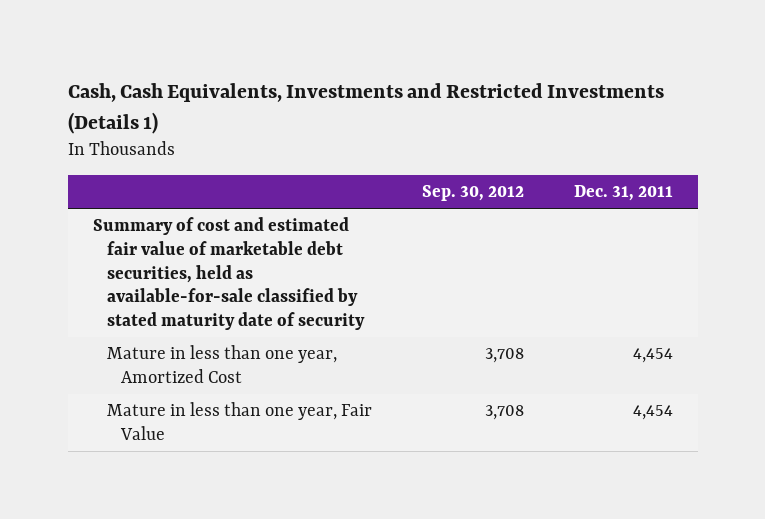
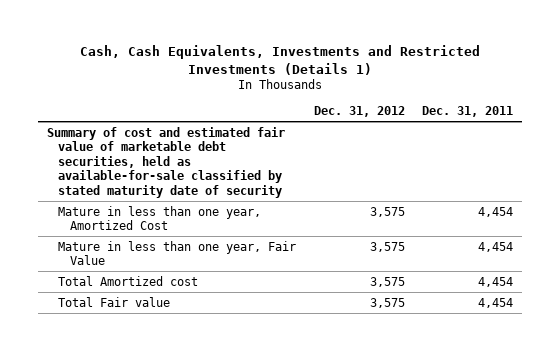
[421,185,524,202] Sep. 30, 2012 -> none
none -> [313,105,405,117] Dec. 31, 2012
none -> [58,275,199,286] Total Amortized cost
none -> [58,296,171,307] Total Fair value

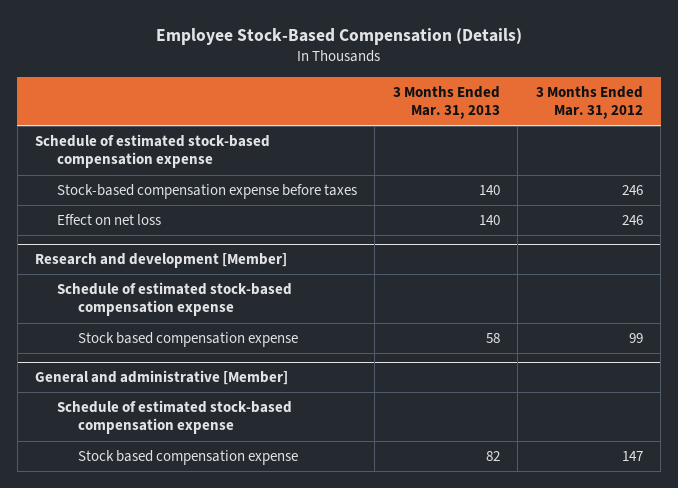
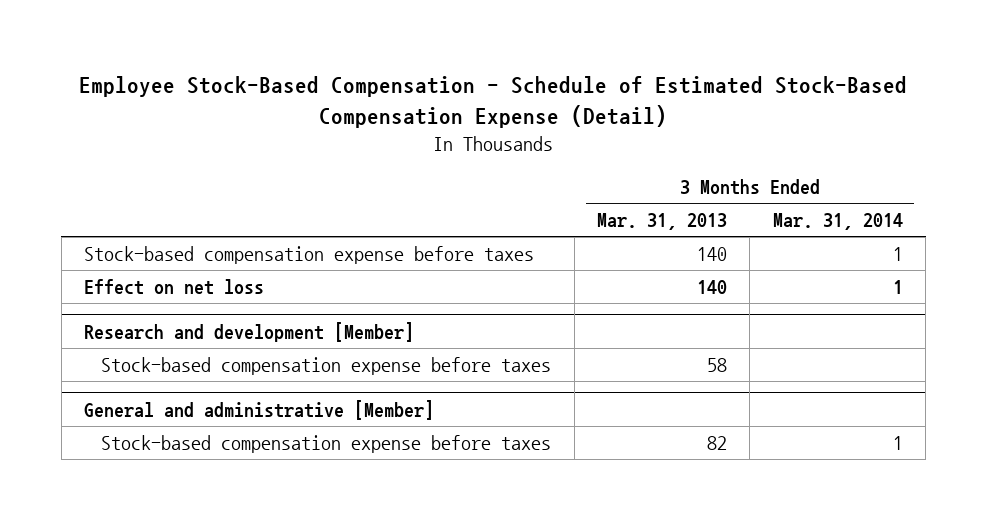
[155,27,522,45] Employee Stock-Based Compensation (Details) -> [79,76,908,129] Employee Stock-Based Compensation - Schedule of Estimated Stock-Based Compensation Expense (Detail)
[535,85,643,119] 3 Months Ended Mar. 31, 2012 -> none
none -> [772,213,903,231] Mar. 31, 2014
[35,134,271,169] Schedule of estimated stock-based compensation expense -> none
[56,282,292,317] Schedule of estimated stock-based compensation expense -> none
[77,332,298,348] Stock based compensation expense -> [101,357,552,376] Stock-based compensation expense before taxes
[56,400,292,435] Schedule of estimated stock-based compensation expense -> none
[77,450,298,466] Stock based compensation expense -> [101,435,552,454] Stock-based compensation expense before taxes

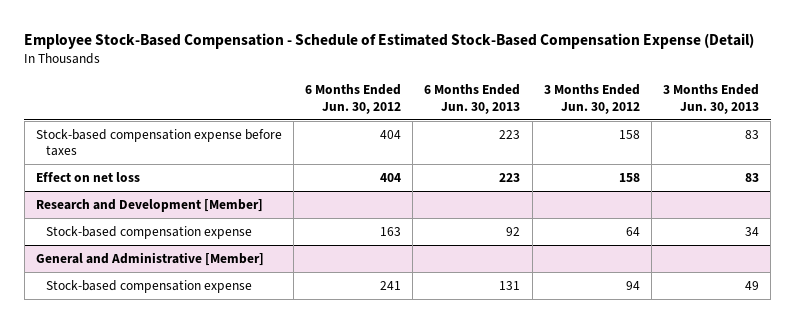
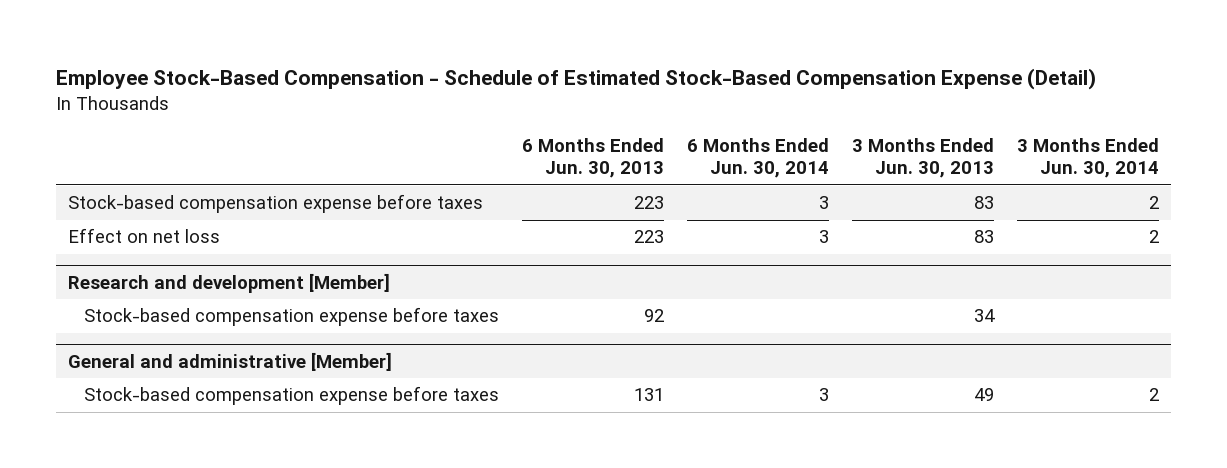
[305,84,402,114] 6 Months Ended Jun. 30, 2012 -> none
[543,84,640,114] 3 Months Ended Jun. 30, 2012 -> none
none -> [686,137,829,179] 6 Months Ended Jun. 30, 2014
none -> [1016,137,1159,179] 3 Months Ended Jun. 30, 2014
[35,198,263,212] Research and Development [Member] -> [67,272,390,293] Research and development [Member]
[46,225,253,239] Stock-based compensation expense -> [83,307,499,327] Stock-based compensation expense before taxes
[35,251,264,266] General and Administrative [Member] -> [67,351,392,371] General and administrative [Member]
[46,279,253,293] Stock-based compensation expense -> [83,386,499,406] Stock-based compensation expense before taxes

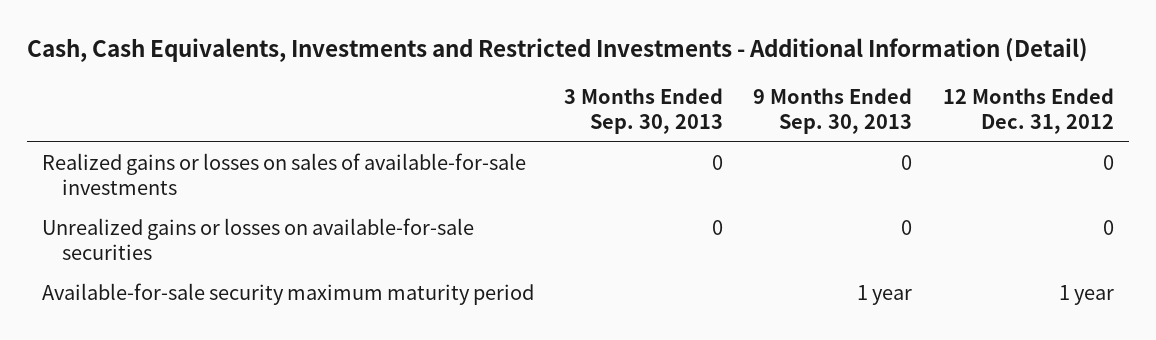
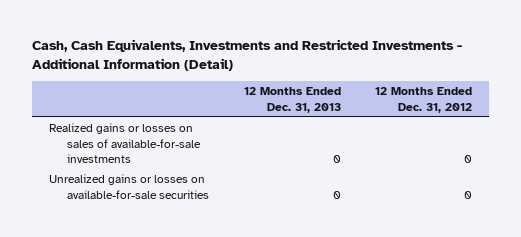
[564,88,724,134] 3 Months Ended Sep. 30, 2013 -> none
[753,88,913,134] 9 Months Ended Sep. 30, 2013 -> none
none -> [243,87,341,113] 12 Months Ended Dec. 31, 2013
[41,283,534,306] Available-for-sale security maximum maturity period -> none

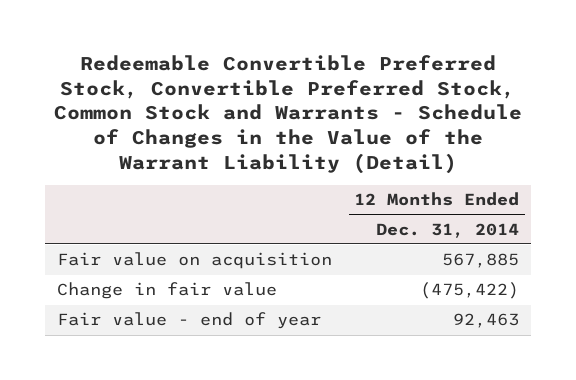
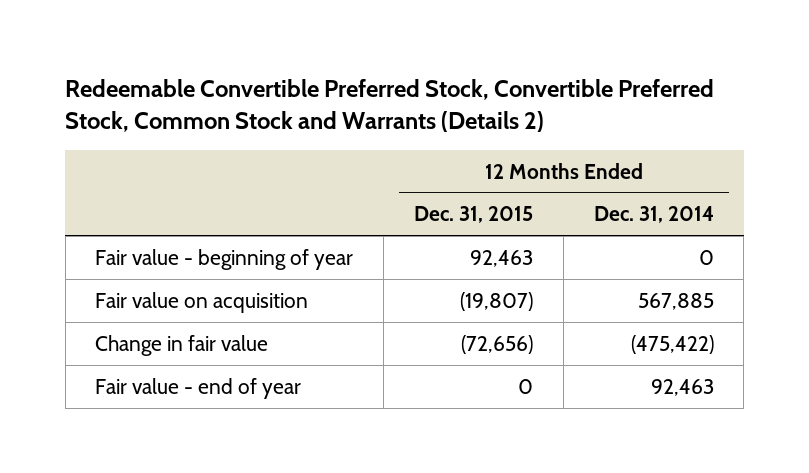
[54,55,523,174] Redeemable Convertible Preferred Stock, Convertible Preferred Stock, Common Stock and Warrants - Schedule of Changes in the Value of the Warrant Liability (Detail) -> [65,79,715,133] Redeemable Convertible Preferred Stock, Convertible Preferred Stock, Common Stock and Warrants (Details 2)
none -> [413,206,533,224] Dec. 31, 2015
none -> [95,248,354,270] Fair value - beginning of year

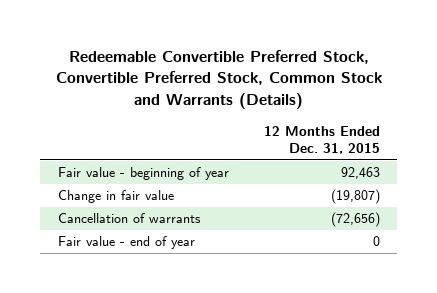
[65,79,715,133] Redeemable Convertible Preferred Stock, Convertible Preferred Stock, Common Stock and Warrants (Details 2) -> [55,49,382,110] Redeemable Convertible Preferred Stock, Convertible Preferred Stock, Common Stock and Warrants (Details)
[593,206,714,224] Dec. 31, 2014 -> none
[95,291,309,313] Fair value on acquisition -> none
[460,334,533,354] (72,656) -> [330,189,380,205] (19,807)
none -> [57,213,201,224] Cancellation of warrants

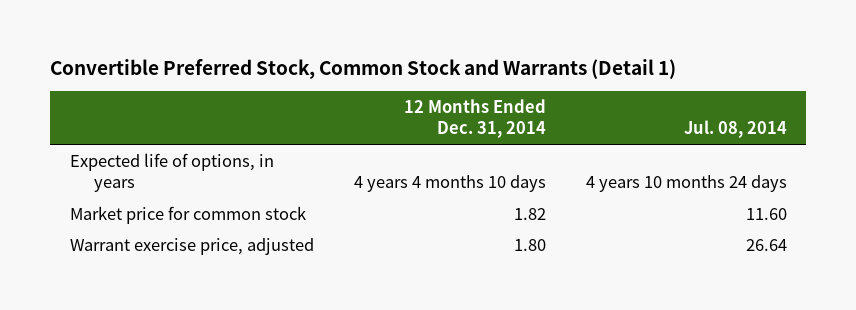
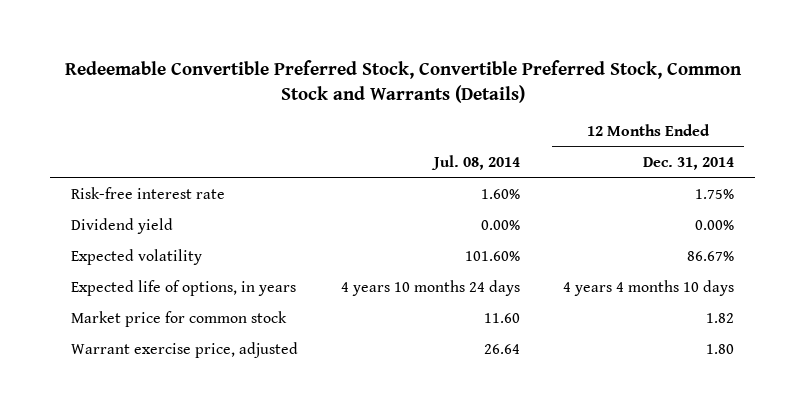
[49,59,676,80] Convertible Preferred Stock, Common Stock and Warrants (Detail 1) -> [64,59,742,103] Redeemable Convertible Preferred Stock, Convertible Preferred Stock, Common Stock and Warrants (Details)
none -> [71,187,226,200] Risk-free interest rate
none -> [71,218,174,235] Dividend yield
none -> [71,249,203,266] Expected volatility

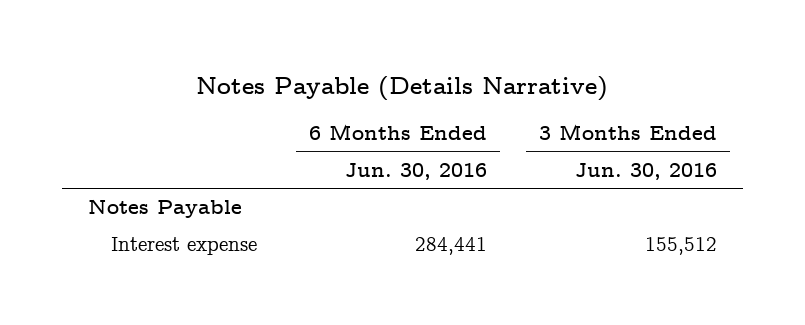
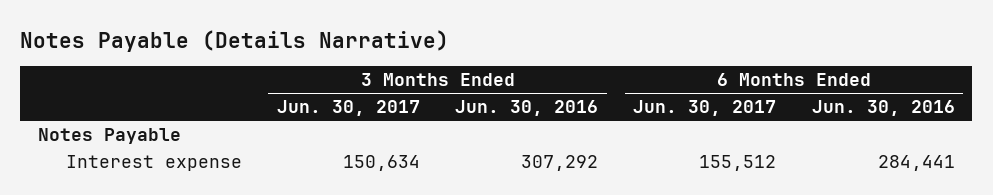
none -> [276,100,420,117] Jun. 30, 2017
none -> [633,100,777,117] Jun. 30, 2017
[644,237,717,256] 155,512 -> [521,155,599,172] 307,292

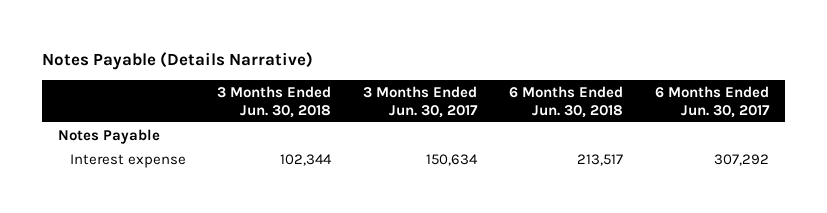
[455,100,599,117] Jun. 30, 2016 -> none
[811,100,955,117] Jun. 30, 2016 -> none
none -> [217,85,332,118] 3 Months Ended Jun. 30, 2018
none -> [508,85,623,118] 6 Months Ended Jun. 30, 2018
[699,155,777,172] 155,512 -> [713,153,769,166] 307,292

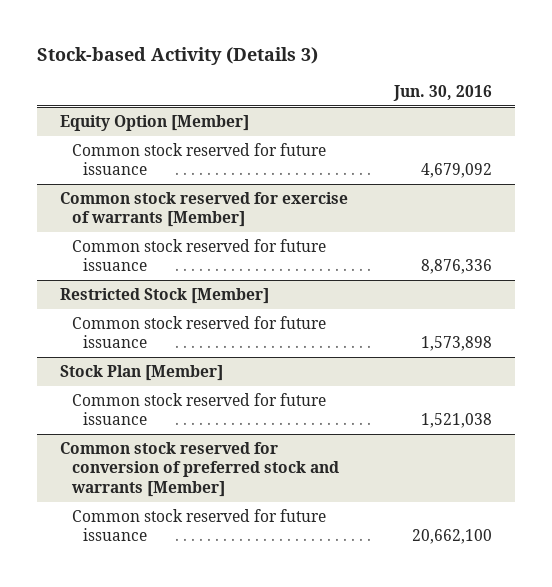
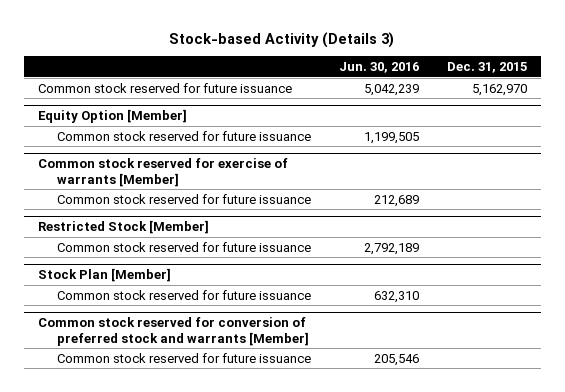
none -> [447,62,528,74] Dec. 31, 2015
none -> [37,82,292,93] Common stock reserved for future issuance
[421,163,493,179] 4,679,092 -> [364,131,420,144] 1,199,505
[421,259,493,275] 8,876,336 -> [374,194,420,207] 212,689
[421,336,493,352] 1,573,898 -> [364,242,420,255] 2,792,189
[421,413,493,429] 1,521,038 -> [374,290,420,303] 632,310
[412,529,493,545] 20,662,100 -> [374,353,420,366] 205,546

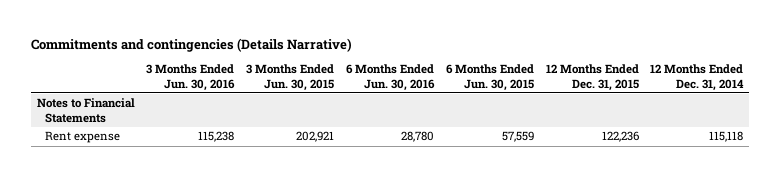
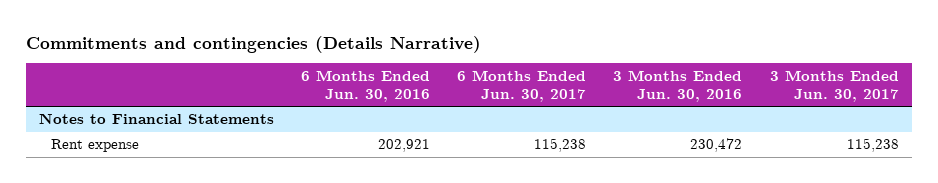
[246,64,335,91] 3 Months Ended Jun. 30, 2015 -> none
[445,64,534,91] 6 Months Ended Jun. 30, 2015 -> none
[545,64,639,91] 12 Months Ended Dec. 31, 2015 -> none
[650,64,745,91] 12 Months Ended Dec. 31, 2014 -> none
none -> [457,69,587,103] 6 Months Ended Jun. 30, 2017
none -> [769,69,899,103] 3 Months Ended Jun. 30, 2017
[198,131,235,143] 115,238 -> [690,138,743,153] 230,472
[401,131,435,143] 28,780 -> [378,139,431,153] 202,921

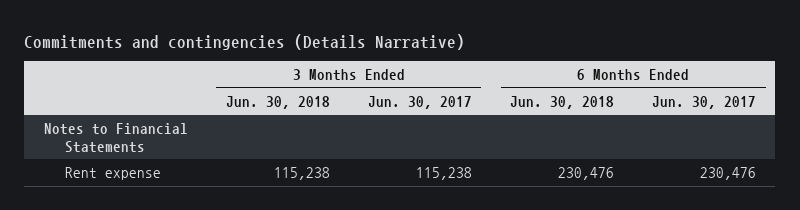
[301,69,431,103] 6 Months Ended Jun. 30, 2016 -> none
[613,69,743,103] 3 Months Ended Jun. 30, 2016 -> none
none -> [225,95,330,109] Jun. 30, 2018
none -> [510,95,615,109] Jun. 30, 2018
[534,138,587,153] 115,238 -> [700,166,757,180] 230,476

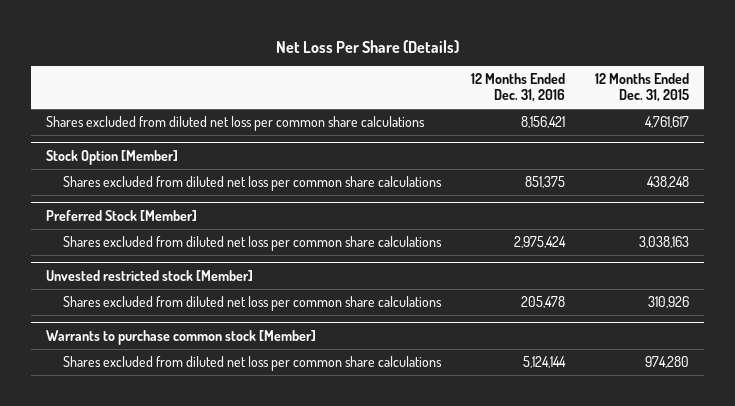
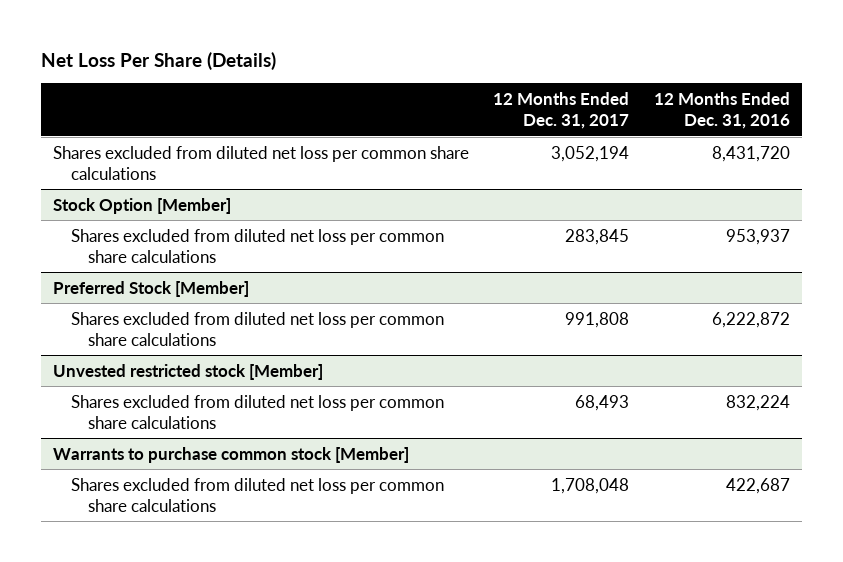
[595,73,690,103] 12 Months Ended Dec. 31, 2015 -> none
none -> [493,91,630,129] 12 Months Ended Dec. 31, 2017
[521,116,566,129] 8,156,421 -> [711,145,790,162] 8,431,720
[525,176,566,189] 851,375 -> [725,228,790,245] 953,937
[514,236,567,249] 2,975,424 -> [711,311,790,328] 6,222,872
[521,296,566,309] 205,478 -> [725,394,790,411] 832,224
[523,356,567,369] 5,124,144 -> [725,477,790,494] 422,687

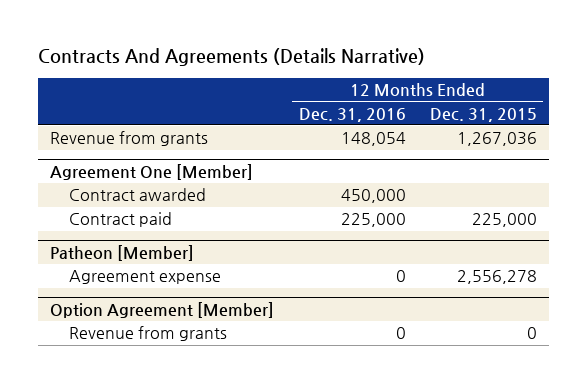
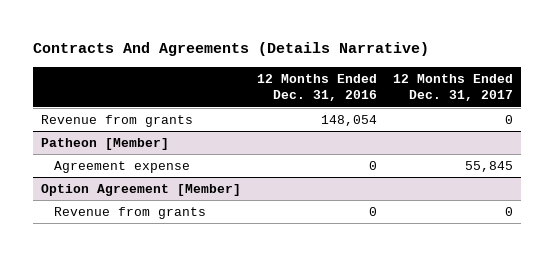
[430,107,538,122] Dec. 31, 2015 -> none
none -> [392,73,513,102] 12 Months Ended Dec. 31, 2017
[50,163,254,180] Agreement One [Member] -> none
[69,188,207,202] Contract awarded -> none
[69,212,173,228] Contract paid -> none

